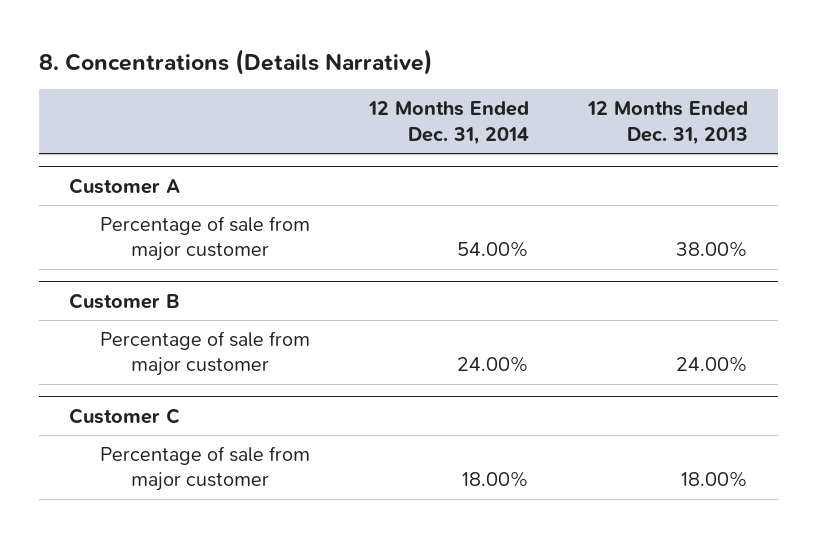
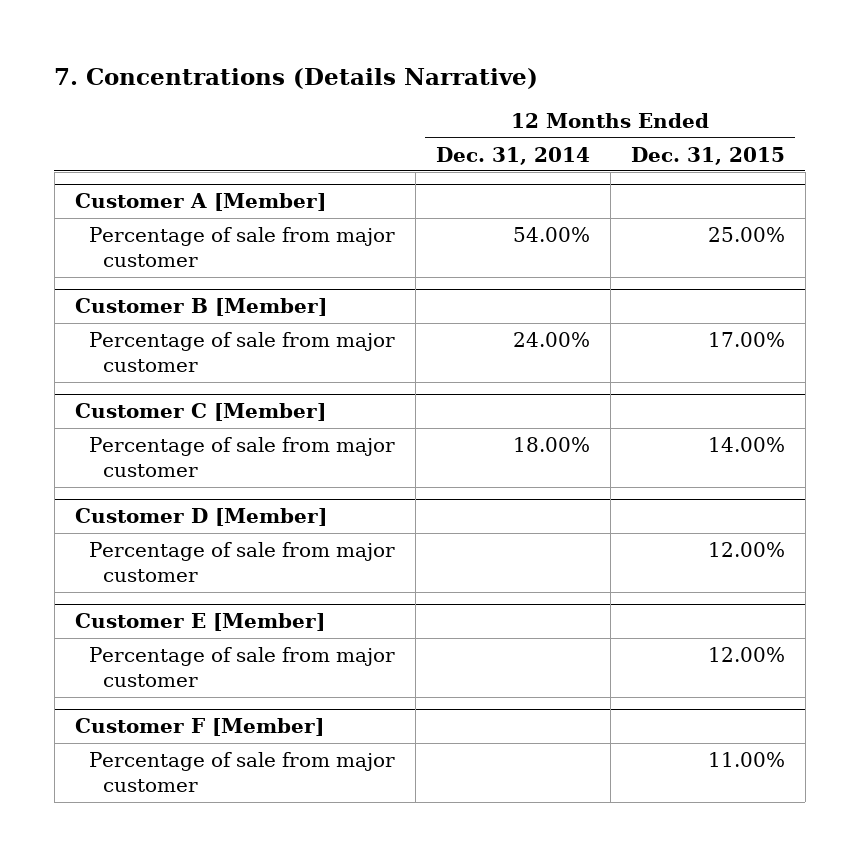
[38,48,433,75] 8. Concentrations (Details Narrative) -> [54,67,539,89] 7. Concentrations (Details Narrative)
[587,101,749,145] 12 Months Ended Dec. 31, 2013 -> none
none -> [630,146,785,165] Dec. 31, 2015
[68,177,180,194] Customer A -> [74,193,326,212] Customer A [Member]
[68,292,180,309] Customer B -> [74,298,327,317] Customer B [Member]
[68,407,180,424] Customer C -> [74,403,326,422] Customer C [Member]
none -> [74,508,327,527] Customer D [Member]
none -> [88,541,395,583] Percentage of sale from major customer
none -> [74,613,325,632] Customer E [Member]
none -> [88,646,395,688] Percentage of sale from major customer
none -> [74,718,324,737] Customer F [Member]
none -> [88,751,395,793] Percentage of sale from major customer

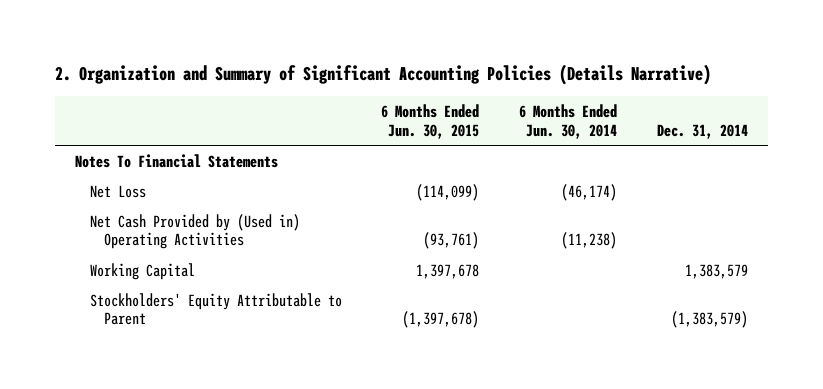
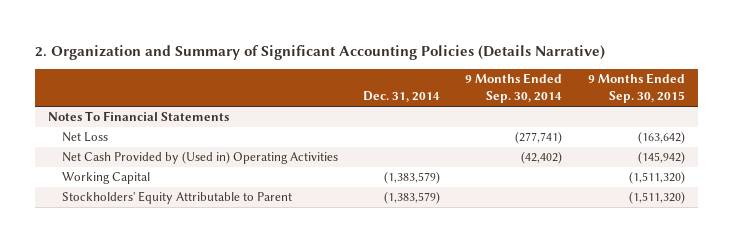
[381,104,480,139] 6 Months Ended Jun. 30, 2015 -> none
[519,104,618,139] 6 Months Ended Jun. 30, 2014 -> none
none -> [465,73,563,104] 9 Months Ended Sep. 30, 2014
none -> [587,73,685,104] 9 Months Ended Sep. 30, 2015
[684,263,748,279] 1,383,579 -> [384,171,441,185] (1,383,579)

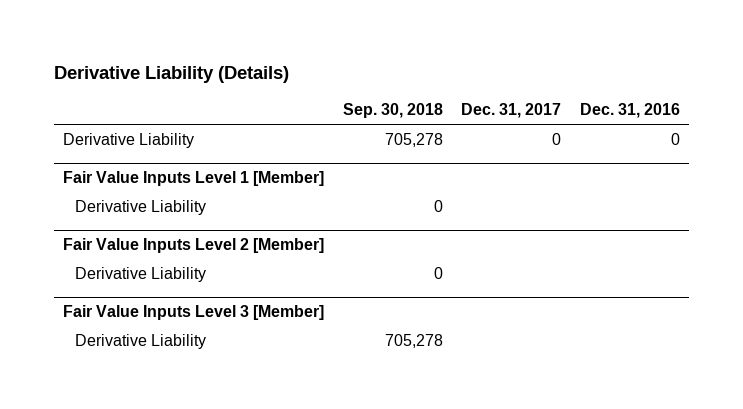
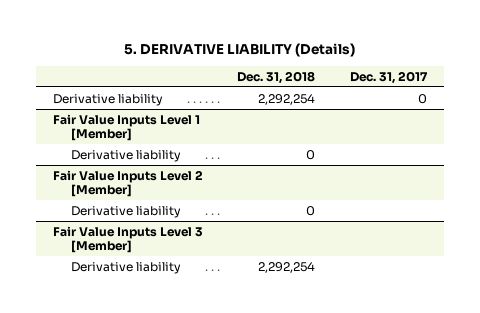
[54,66,290,84] Derivative Liability (Details) -> [123,43,355,58] 5. DERIVATIVE LIABILITY (Details)
[342,103,443,119] Sep. 30, 2018 -> none
[579,103,680,119] Dec. 31, 2016 -> none
none -> [237,70,316,84] Dec. 31, 2018
[63,133,195,149] Derivative Liability -> [52,93,163,106] Derivative liability
[75,200,207,216] Derivative Liability -> [71,149,182,162] Derivative liability
[75,267,207,283] Derivative Liability -> [71,205,182,218] Derivative liability
[75,334,207,350] Derivative Liability -> [71,261,182,274] Derivative liability

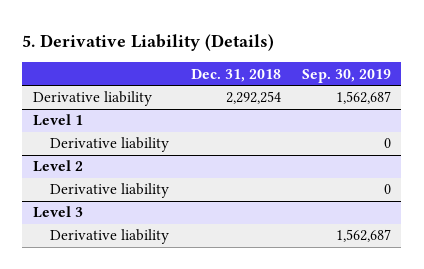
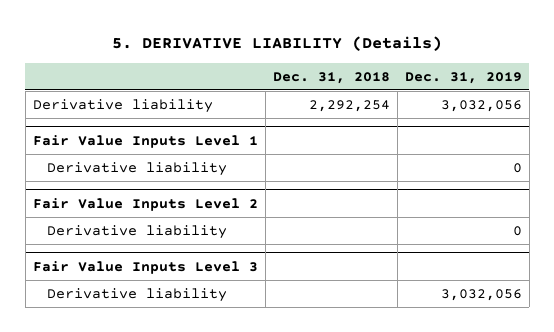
[22,33,275,51] 5. Derivative Liability (Details) -> [112,36,443,52] 5. DERIVATIVE LIABILITY (Details)
[301,68,391,83] Sep. 30, 2019 -> none
none -> [404,71,522,84] Dec. 31, 2019
[33,114,84,127] Level 1 -> [32,134,258,148] Fair Value Inputs Level 1
[33,160,84,173] Level 2 -> [32,197,258,211] Fair Value Inputs Level 2
[33,206,84,219] Level 3 -> [32,260,258,274] Fair Value Inputs Level 3

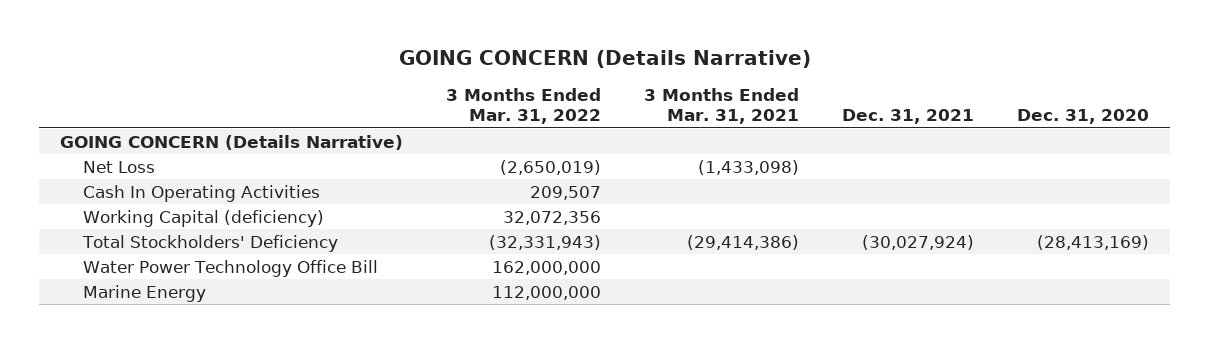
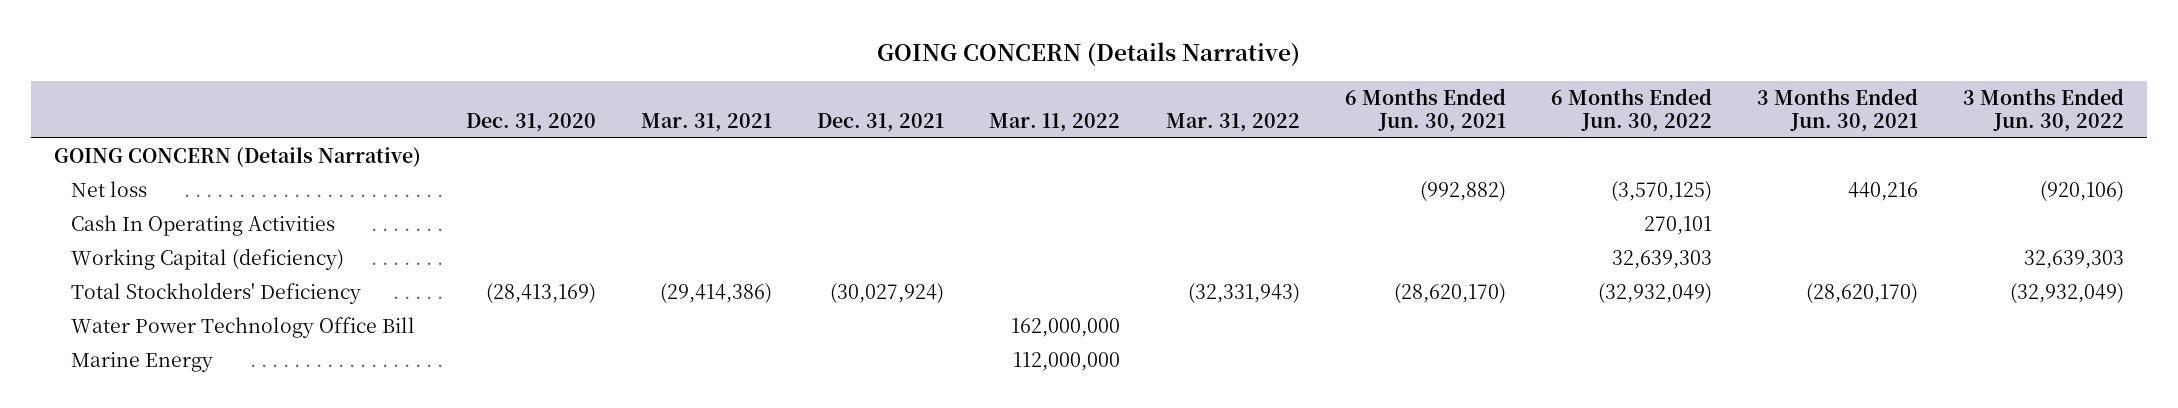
[446,87,602,125] 3 Months Ended Mar. 31, 2022 -> none
[644,87,800,125] 3 Months Ended Mar. 31, 2021 -> none
none -> [640,112,772,132] Mar. 31, 2021
none -> [989,112,1121,132] Mar. 11, 2022
none -> [1165,112,1300,132] Mar. 31, 2022
none -> [1344,88,1506,132] 6 Months Ended Jun. 30, 2021
none -> [1551,88,1713,132] 6 Months Ended Jun. 30, 2022
none -> [1757,88,1919,132] 3 Months Ended Jun. 30, 2021
none -> [1963,88,2125,132] 3 Months Ended Jun. 30, 2022
[83,160,156,173] Net Loss -> [70,181,147,198] Net loss

